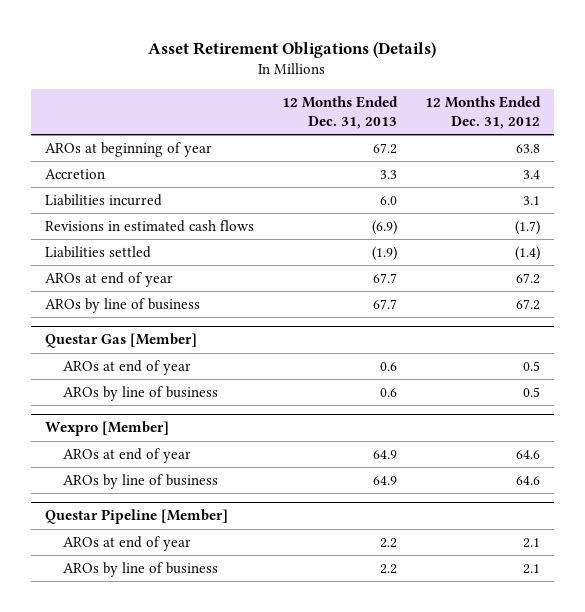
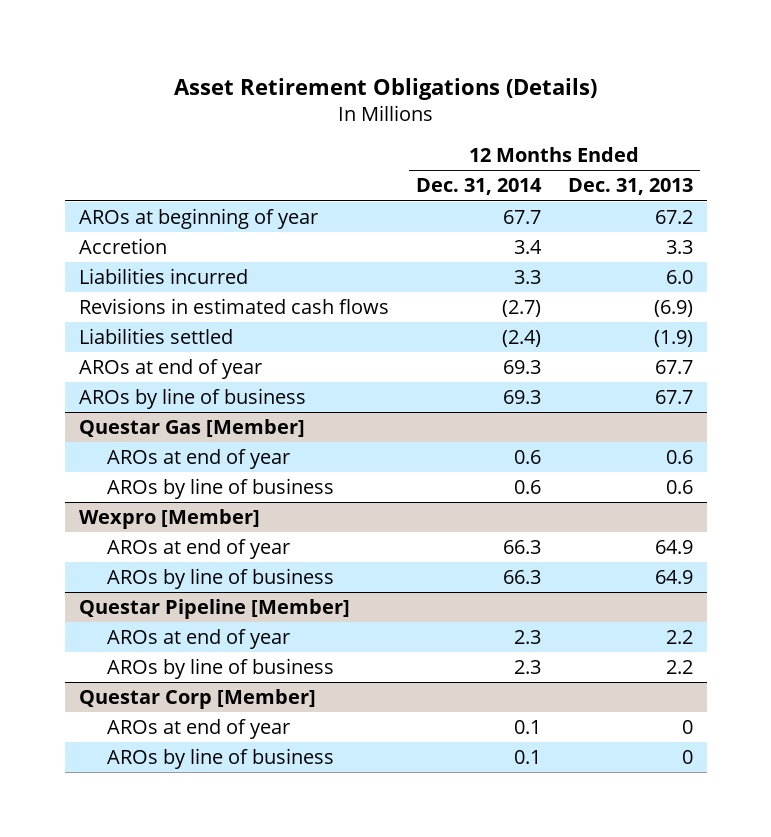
[425,96,542,130] 12 Months Ended Dec. 31, 2012 -> none
none -> [415,178,542,196] Dec. 31, 2014
none -> [78,688,316,709] Questar Corp [Member]
none -> [106,718,290,739] AROs at end of year
none -> [106,747,334,769] AROs by line of business

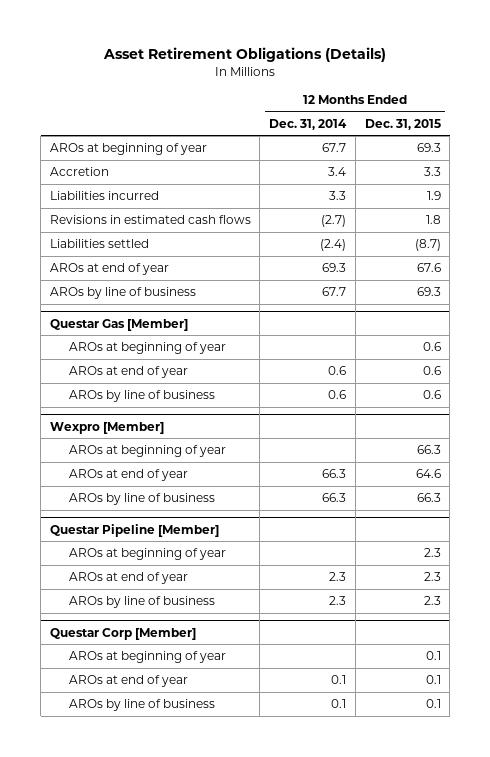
[567,178,693,196] Dec. 31, 2013 -> none
none -> [364,118,441,130] Dec. 31, 2015
[502,389,541,404] 69.3 -> [322,287,347,297] 67.7
none -> [69,342,227,355] AROs at beginning of year
none -> [69,445,227,458] AROs at beginning of year
none -> [69,548,227,561] AROs at beginning of year
none -> [69,651,227,664] AROs at beginning of year

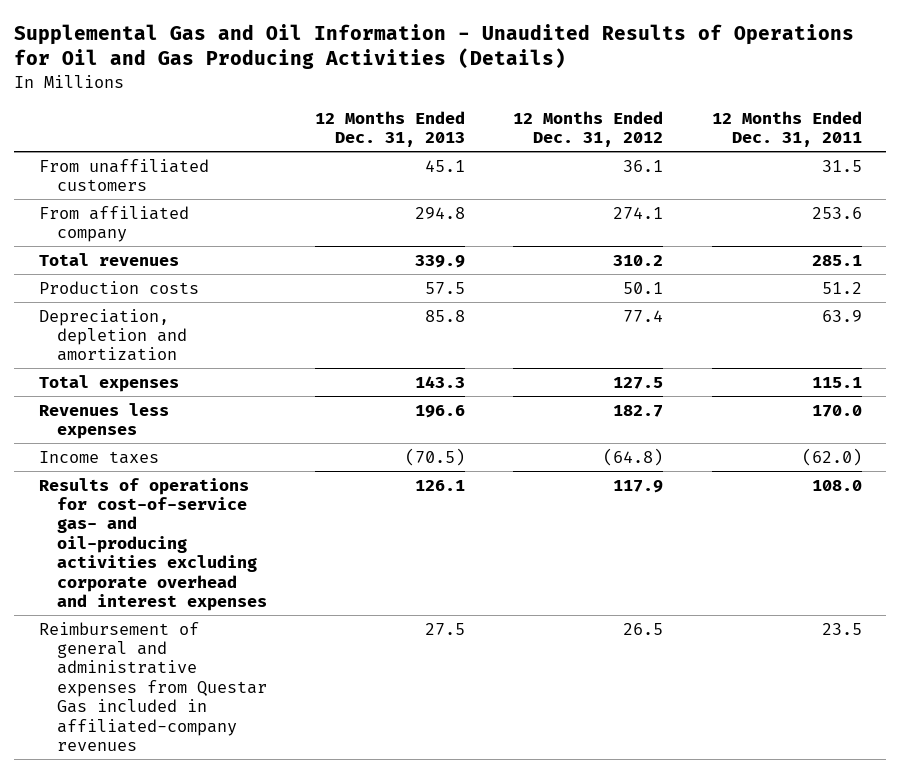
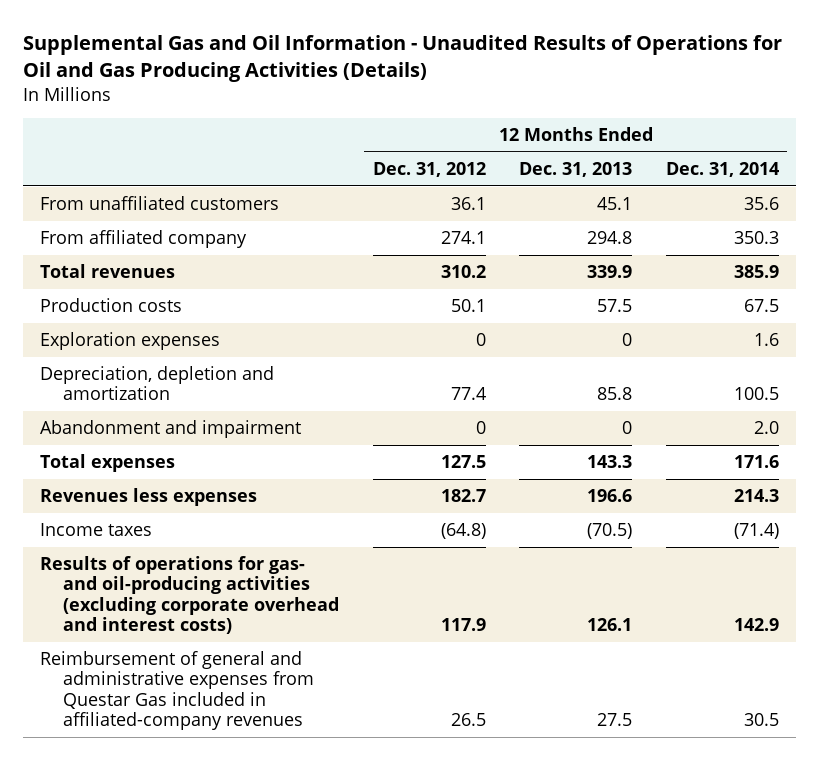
[711,110,862,147] 12 Months Ended Dec. 31, 2011 -> none
none -> [666,162,780,178] Dec. 31, 2014
none -> [40,332,221,351] Exploration expenses
none -> [40,420,302,439] Abandonment and impairment
[38,477,267,611] Results of operations for cost-of-service gas- and oil-producing activities excluding corporate overhead and interest expenses -> [40,556,340,635] Results of operations for gas- and oil-producing activities (excluding corporate overhead and interest costs)

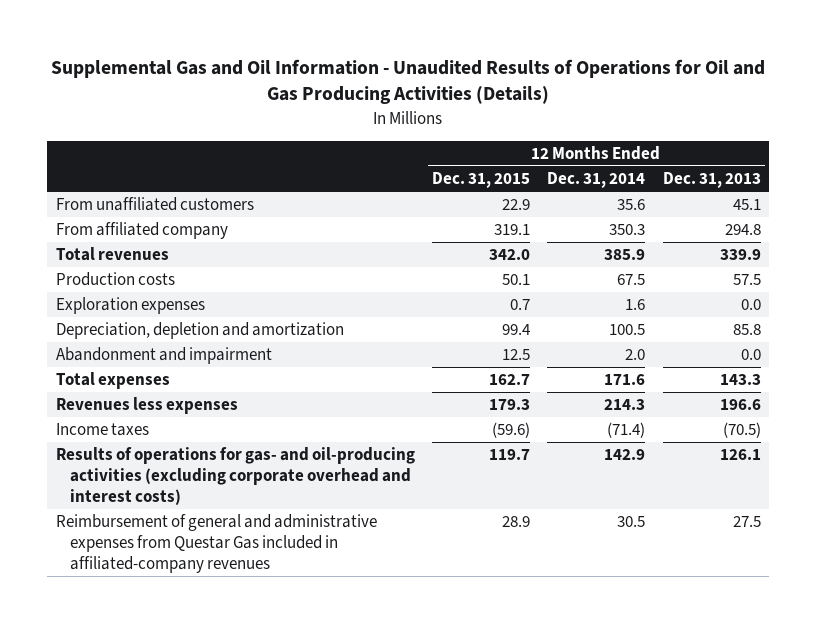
[372,162,486,178] Dec. 31, 2012 -> none
none -> [432,172,531,189] Dec. 31, 2015
[622,333,633,347] 0 -> [740,299,761,311] 0.0
[622,421,633,435] 0 -> [740,349,761,361] 0.0

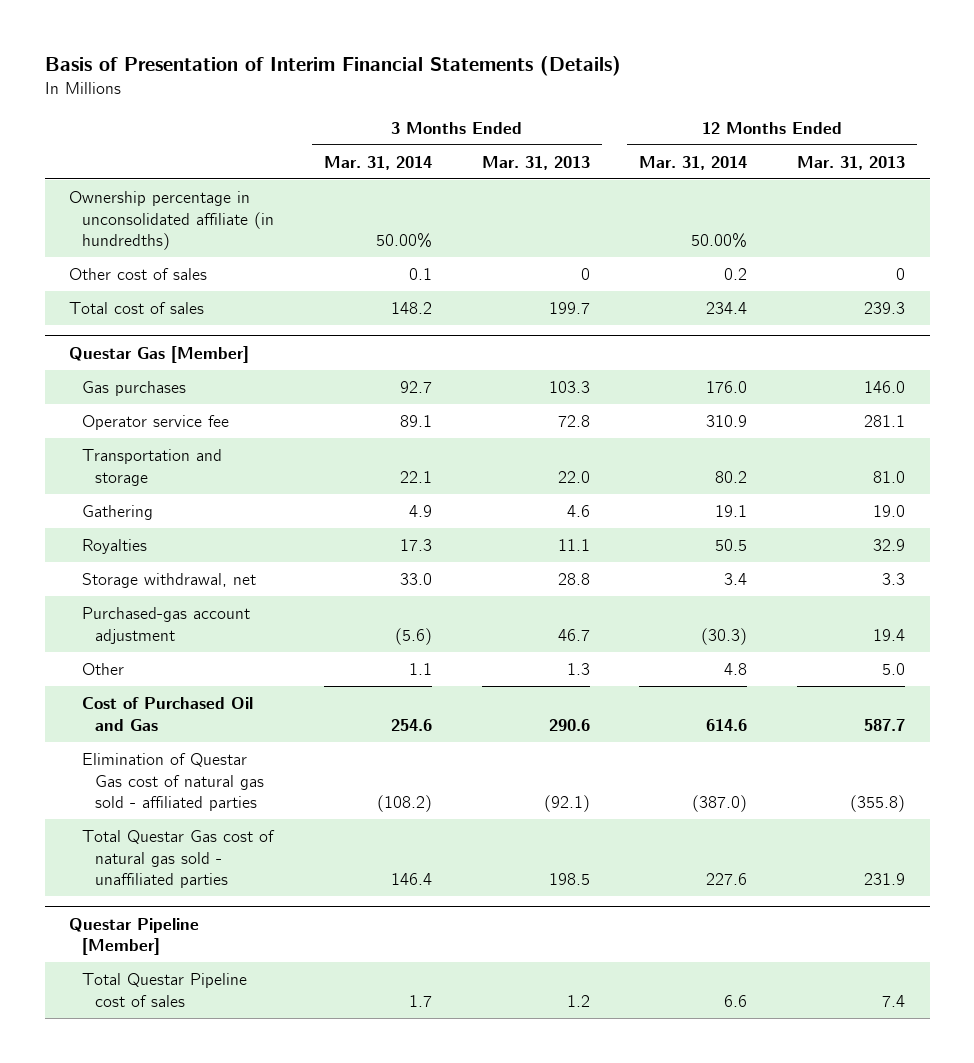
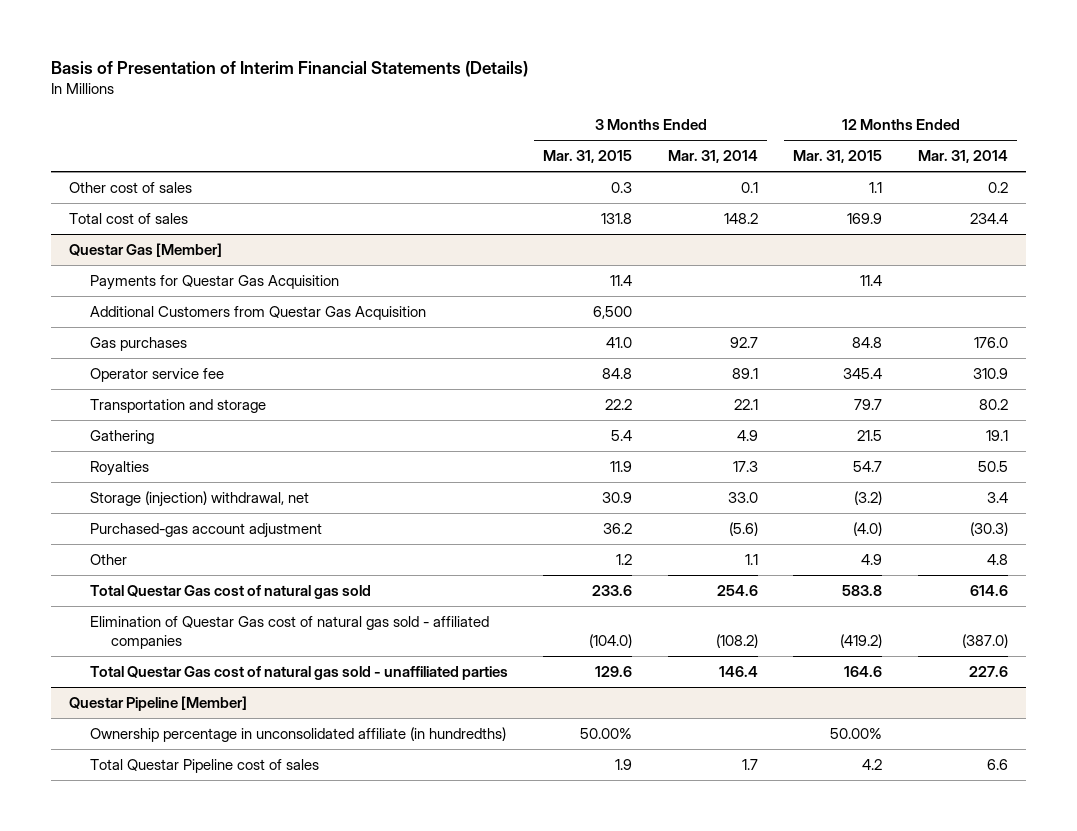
[481,155,590,170] Mar. 31, 2013 -> none
[796,155,905,170] Mar. 31, 2013 -> none
none -> [543,150,633,164] Mar. 31, 2015
none -> [793,150,883,164] Mar. 31, 2015
[69,190,275,251] Ownership percentage in unconsolidated affiliate (in hundredths) -> none
none -> [89,274,339,290] Payments for Questar Gas Acquisition
none -> [89,305,426,320] Additional Customers from Questar Gas Acquisition
[82,572,257,588] Storage withdrawal, net -> [89,490,309,507] Storage (injection) withdrawal, net
[82,696,254,731] Cost of Purchased Oil and Gas -> [89,584,371,599] Total Questar Gas cost of natural gas sold
[82,752,265,812] Elimination of Questar Gas cost of natural gas sold - affiliated parties -> [89,615,489,650] Elimination of Questar Gas cost of natural gas sold - affiliated companies
none -> [89,726,506,742] Ownership percentage in unconsolidated affiliate (in hundredths)

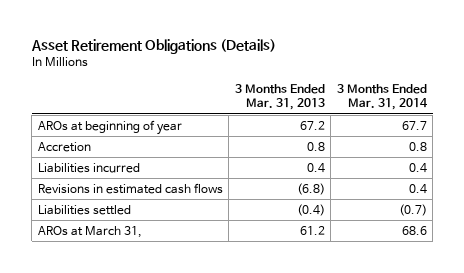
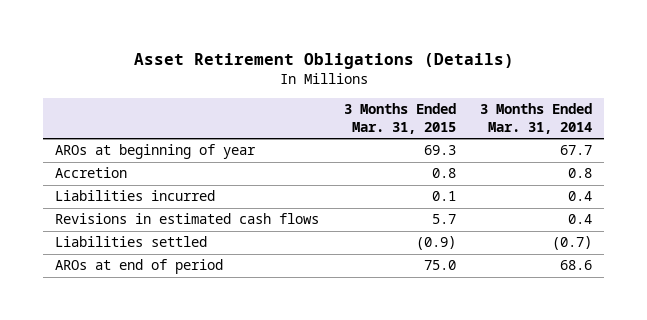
[234,84,325,111] 3 Months Ended Mar. 31, 2013 -> none
none -> [343,102,456,134] 3 Months Ended Mar. 31, 2015
[37,225,142,238] AROs at March 31, -> [55,259,224,275] AROs at end of period

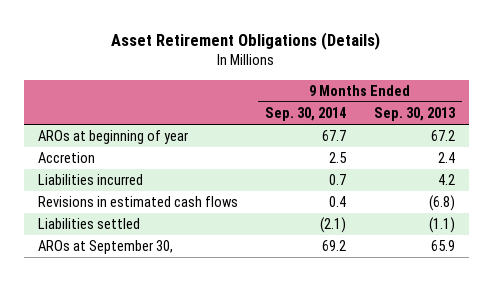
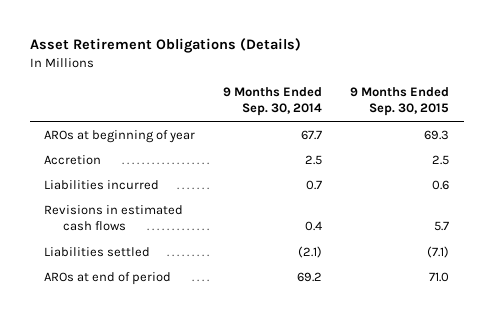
[374,107,457,122] Sep. 30, 2013 -> none
none -> [350,87,450,117] 9 Months Ended Sep. 30, 2015
[37,240,173,255] AROs at September 30, -> [43,271,171,285] AROs at end of period

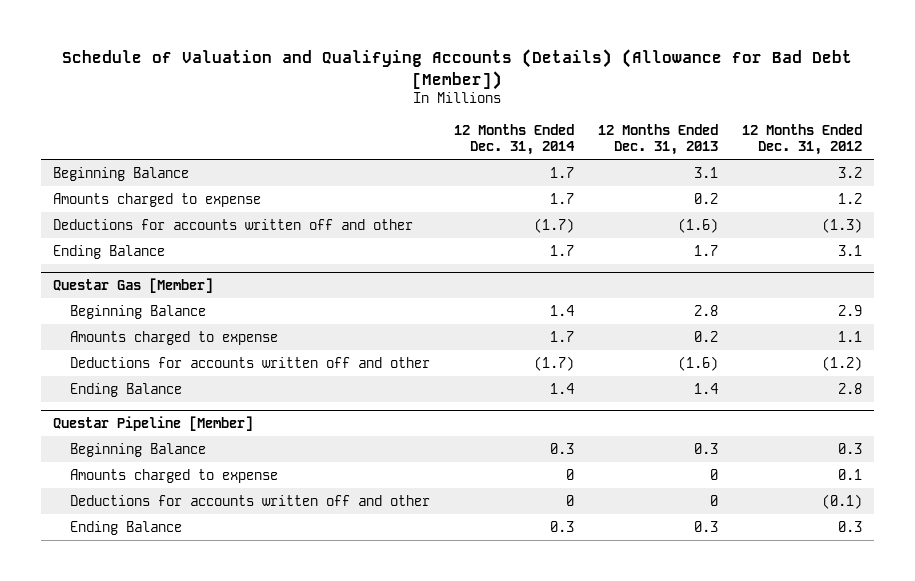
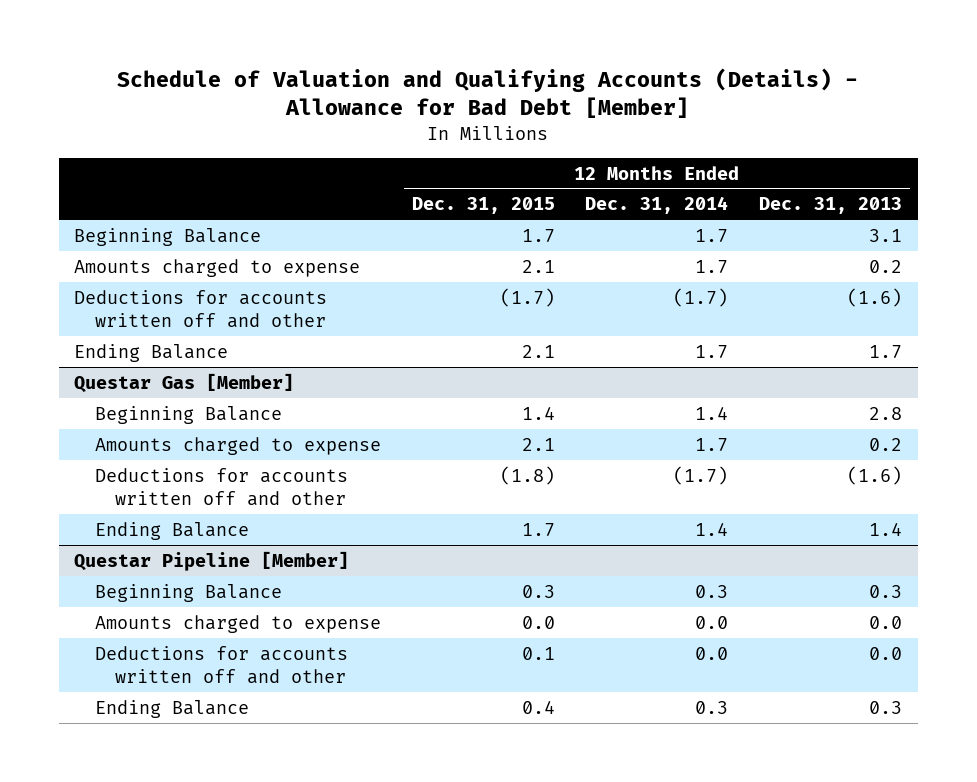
[62,48,853,90] Schedule of Valuation and Qualifying Accounts (Details) (Allowance for Bad Debt [Member]) -> [117,68,859,119] Schedule of Valuation and Qualifying Accounts (Details) - Allowance for Bad Debt [Member]
[741,123,862,156] 12 Months Ended Dec. 31, 2012 -> none
none -> [411,197,555,215] Dec. 31, 2015
[565,468,574,480] 0 -> [695,615,729,629] 0.0
[709,468,718,480] 0 -> [869,615,903,629] 0.0
[565,494,574,506] 0 -> [695,646,729,660] 0.0
[709,494,718,506] 0 -> [869,646,903,660] 0.0

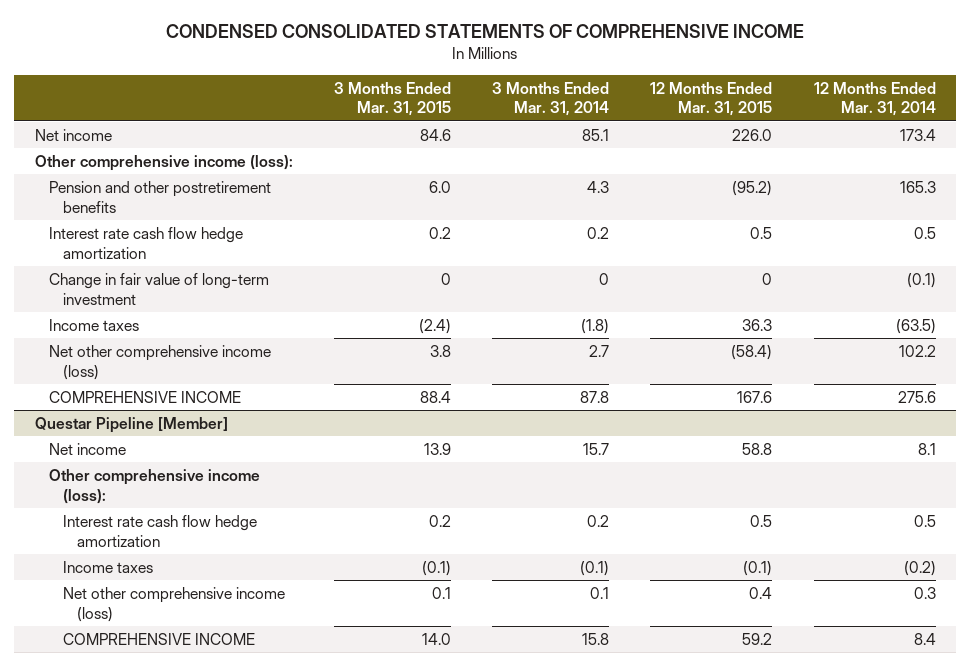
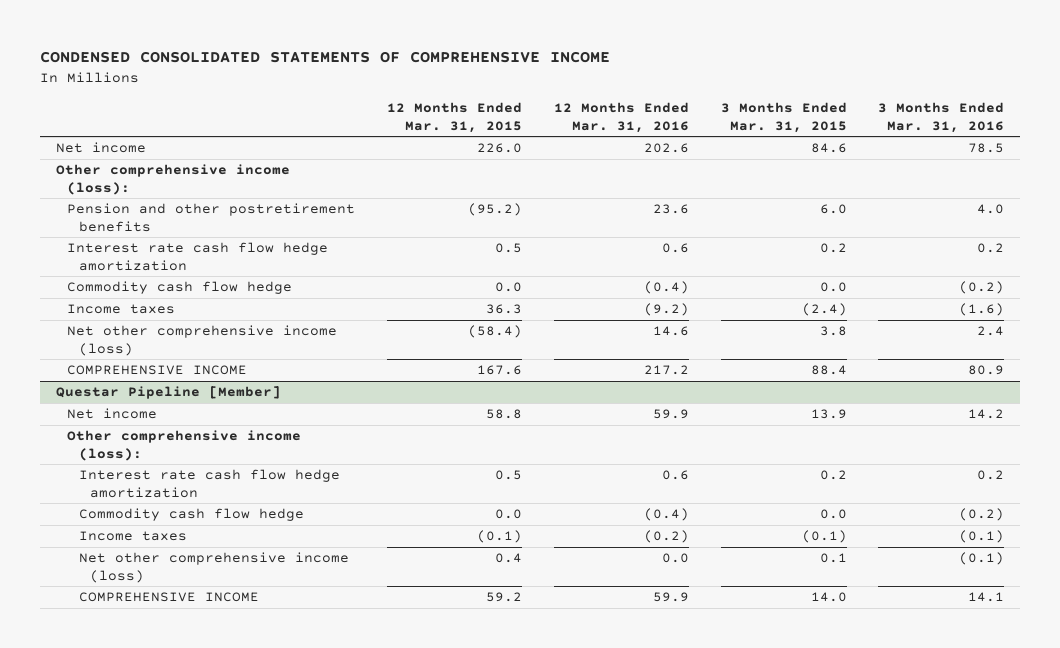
[492,81,610,117] 3 Months Ended Mar. 31, 2014 -> none
[813,81,936,117] 12 Months Ended Mar. 31, 2014 -> none
none -> [553,102,689,133] 12 Months Ended Mar. 31, 2016
none -> [878,102,1005,133] 3 Months Ended Mar. 31, 2016
[48,272,269,305] Change in fair value of long-term investment -> none
none -> [67,281,293,295] Commodity cash flow hedge
none -> [78,508,304,522] Commodity cash flow hedge

